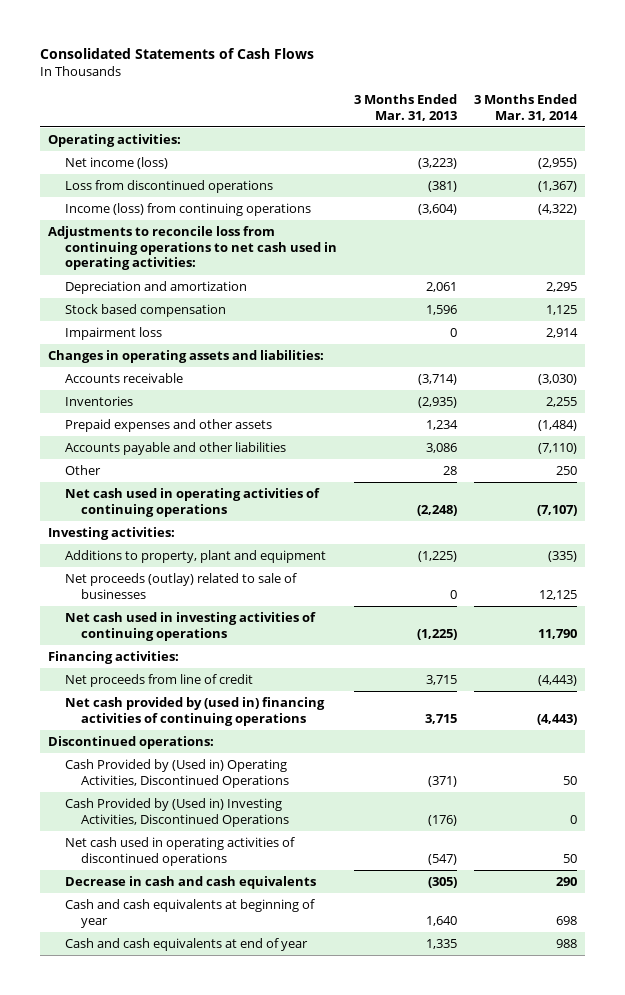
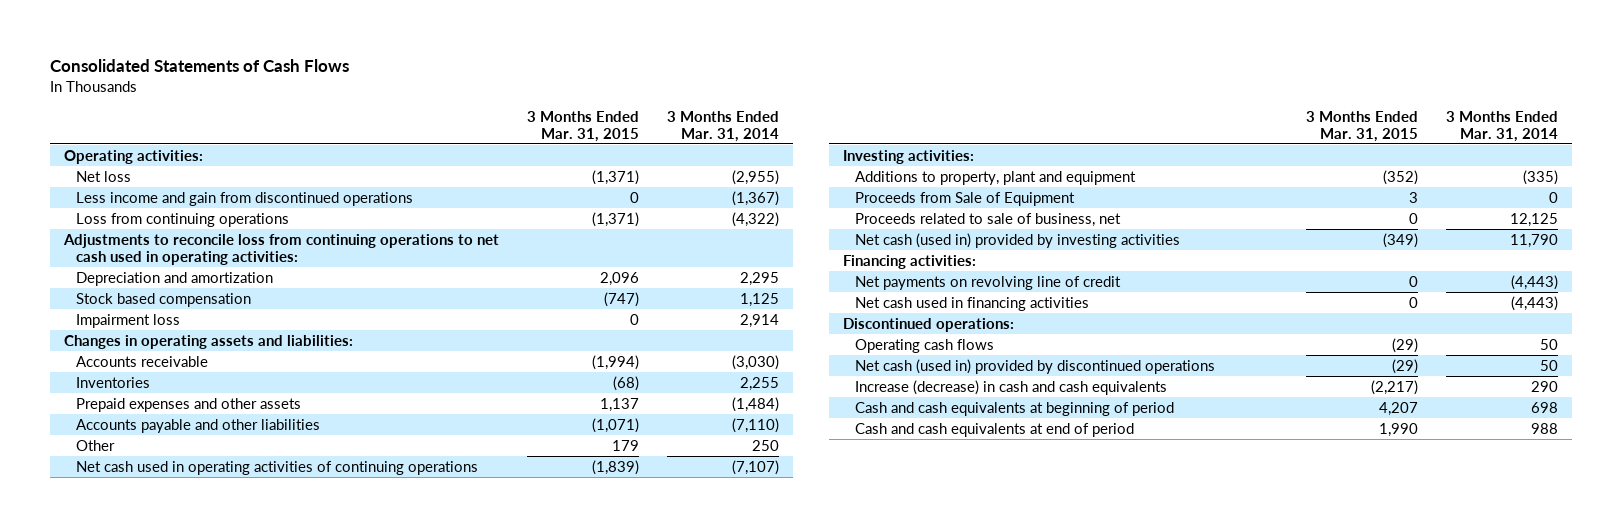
[353,94,457,121] 3 Months Ended Mar. 31, 2013 -> none
none -> [526,110,639,142] 3 Months Ended Mar. 31, 2015
[64,156,168,169] Net income (loss) -> [76,170,132,182] Net loss
[64,179,273,193] Loss from discontinued operations -> [76,191,414,206] Less income and gain from discontinued operations
[64,202,311,216] Income (loss) from continuing operations -> [76,212,290,227] Loss from continuing operations
none -> [854,191,1075,206] Proceeds from Sale of Equipment
[64,572,297,599] Net proceeds (outlay) related to sale of businesses -> [854,212,1121,227] Proceeds related to sale of business, net
[64,611,316,641] Net cash used in investing activities of continuing operations -> [854,232,1180,248] Net cash (used in) provided by investing activities
[64,673,253,687] Net proceeds from line of credit -> [854,275,1121,290] Net payments on revolving line of credit
[64,696,325,726] Net cash provided by (used in) financing activities of continuing operations -> [854,296,1089,311] Net cash used in financing activities
[64,797,290,827] Cash Provided by (Used in) Investing Activities, Discontinued Operations -> none
[64,758,290,788] Cash Provided by (Used in) Operating Activities, Discontinued Operations -> [854,338,994,353] Operating cash flows
[64,836,295,866] Net cash used in operating activities of discontinued operations -> [854,358,1215,374] Net cash (used in) provided by discontinued operations
[64,875,316,889] Decrease in cash and cash equivalents -> [854,379,1167,395] Increase (decrease) in cash and cash equivalents
[64,898,315,928] Cash and cash equivalents at beginning of year -> [854,401,1174,416] Cash and cash equivalents at beginning of period
[64,937,308,951] Cash and cash equivalents at end of year -> [854,422,1134,437] Cash and cash equivalents at end of period

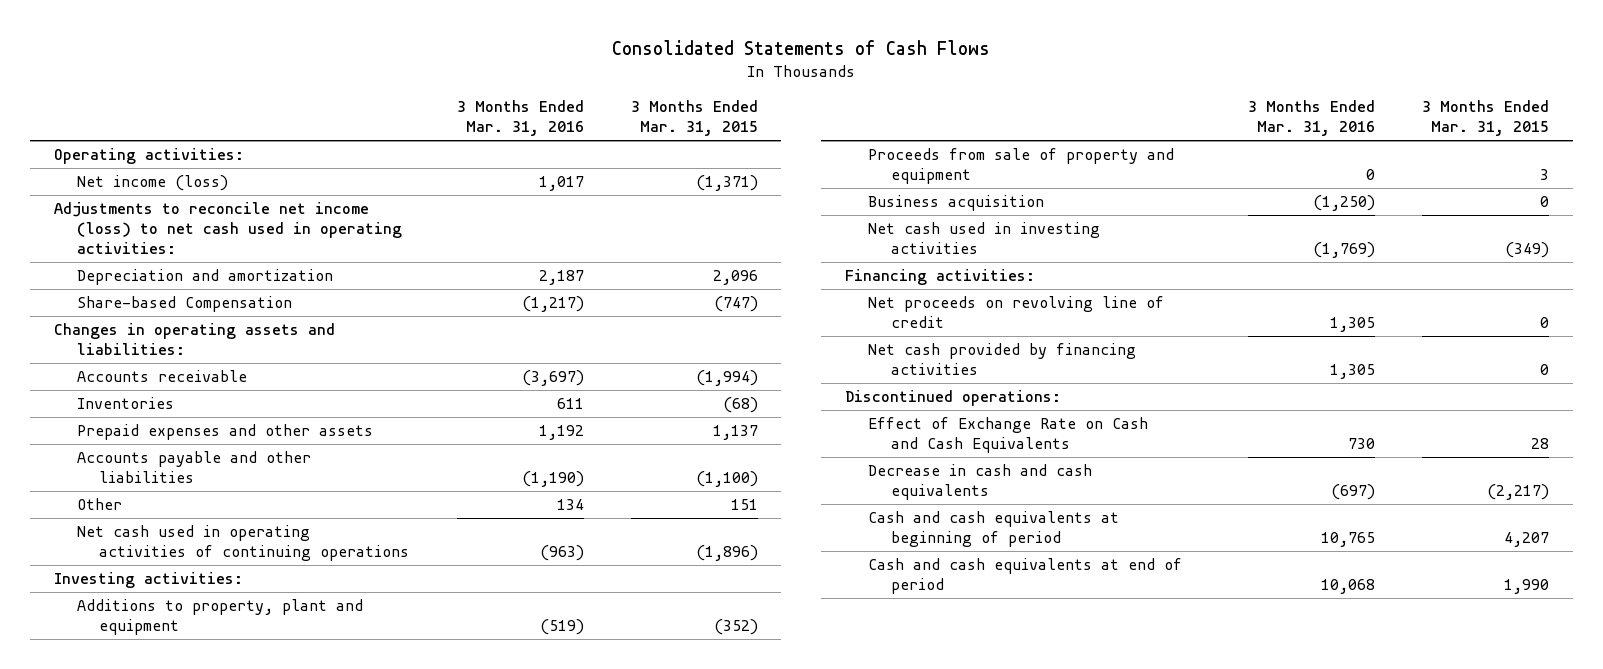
[666,110,779,142] 3 Months Ended Mar. 31, 2014 -> none
none -> [456,100,584,137] 3 Months Ended Mar. 31, 2016
[76,191,414,206] Less income and gain from discontinued operations -> none
[76,212,290,227] Loss from continuing operations -> none
[76,170,132,182] Net loss -> [76,175,228,192] Net income (loss)
[62,233,499,265] Adjustments to reconcile loss from continuing operations to net cash used in operating activities: -> [53,202,402,255] Adjustments to reconcile net income (loss) to net cash used in operating activities:
[76,313,181,328] Impairment loss -> none
[76,292,252,307] Stock based compensation -> [76,296,292,313] Share-based Compensation
[591,417,639,433] (1,071) -> [695,471,758,488] (1,100)
[611,439,639,451] 179 -> [730,499,758,511] 151
[591,459,639,475] (1,839) -> [695,545,758,562] (1,896)
[854,212,1121,227] Proceeds related to sale of business, net -> none
[854,191,1075,206] Proceeds from Sale of Equipment -> [867,148,1174,185] Proceeds from sale of property and equipment
none -> [867,195,1044,212] Business acquisition
[854,232,1180,248] Net cash (used in) provided by investing activities -> [867,222,1100,255] Net cash used in investing activities
[854,275,1121,290] Net payments on revolving line of credit -> [867,296,1164,329] Net proceeds on revolving line of credit
[854,296,1089,311] Net cash used in financing activities -> [867,343,1136,376] Net cash provided by financing activities
[854,338,994,353] Operating cash flows -> none
[854,358,1215,374] Net cash (used in) provided by discontinued operations -> none
none -> [867,417,1148,454] Effect of Exchange Rate on Cash and Cash Equivalents
[854,379,1167,395] Increase (decrease) in cash and cash equivalents -> [867,464,1092,501] Decrease in cash and cash equivalents

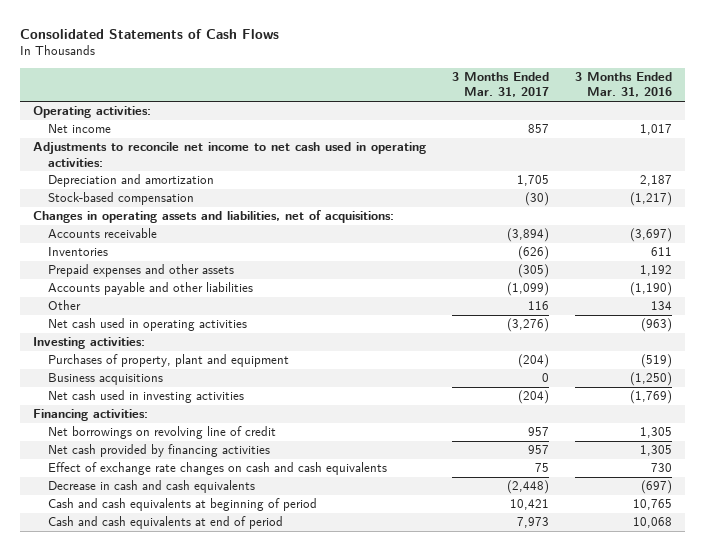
[630,100,758,137] 3 Months Ended Mar. 31, 2015 -> none
none -> [451,72,549,98] 3 Months Ended Mar. 31, 2017
[76,175,228,192] Net income (loss) -> [47,124,111,134] Net income
[53,202,402,255] Adjustments to reconcile net income (loss) to net cash used in operating activities: -> [32,142,426,167] Adjustments to reconcile net income to net cash used in operating activities:
[76,296,292,313] Share-based Compensation -> [47,192,194,206] Stock-based compensation
[53,323,335,356] Changes in operating assets and liabilities: -> [32,210,394,224] Changes in operating assets and liabilities, net of acquisitions:
[76,525,410,562] Net cash used in operating activities of continuing operations -> [47,318,247,332] Net cash used in operating activities
[867,148,1174,185] Proceeds from sale of property and equipment -> none
[76,599,363,636] Additions to property, plant and equipment -> [47,354,289,368] Purchases of property, plant and equipment
[867,195,1044,212] Business acquisition -> [47,373,163,386] Business acquisitions
[867,296,1164,329] Net proceeds on revolving line of credit -> [47,426,276,440] Net borrowings on revolving line of credit
[845,390,1062,407] Discontinued operations: -> none
[867,417,1148,454] Effect of Exchange Rate on Cash and Cash Equivalents -> [47,462,387,476] Effect of exchange rate changes on cash and cash equivalents

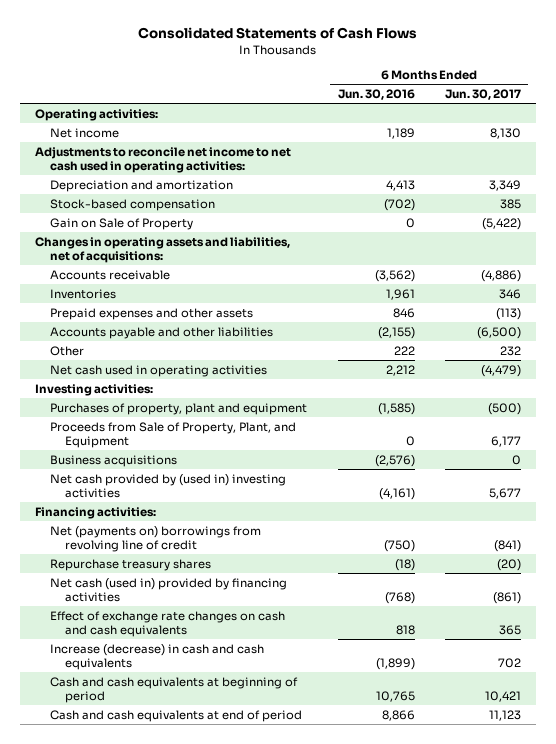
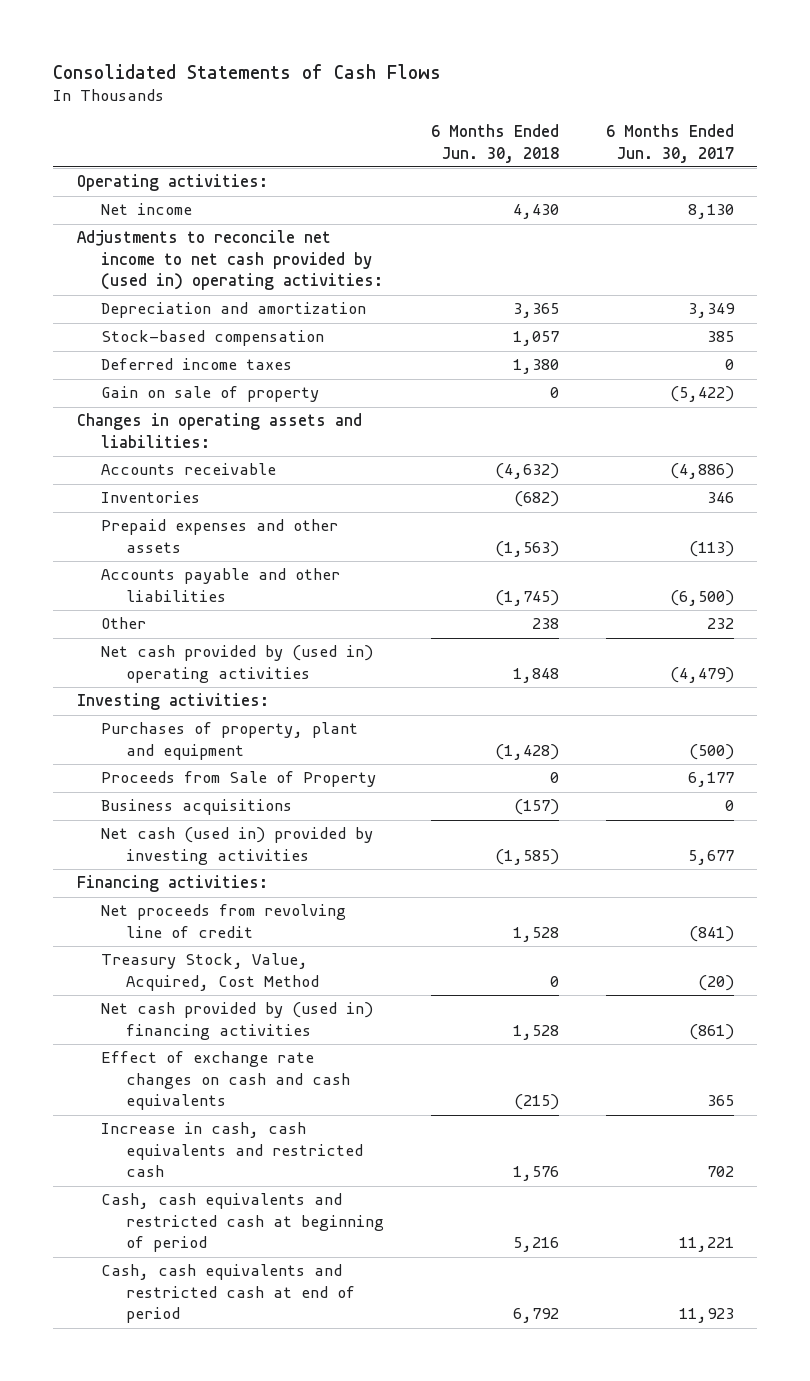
[337,88,415,100] Jun. 30, 2016 -> none
none -> [430,124,559,163] 6 Months Ended Jun. 30, 2018
[35,146,292,173] Adjustments to reconcile net income to net cash used in operating activities: -> [76,230,384,291] Adjustments to reconcile net income to net cash provided by (used in) operating activities:
none -> [101,358,293,371] Deferred income taxes
[50,217,194,230] Gain on Sale of Property -> [101,386,320,403] Gain on sale of property
[35,236,291,263] Changes in operating assets and liabilities, net of acquisitions: -> [76,413,362,448] Changes in operating assets and liabilities:
[50,364,268,377] Net cash used in operating activities -> [101,645,374,683] Net cash provided by (used in) operating activities
[50,421,297,448] Proceeds from Sale of Property, Plant, and Equipment -> [101,771,377,788] Proceeds from Sale of Property
[50,473,287,498] Net cash provided by (used in) investing activities -> [101,827,374,865] Net cash (used in) provided by investing activities
[50,558,212,571] Repurchase treasury shares -> none
[50,525,262,552] Net (payments on) borrowings from revolving line of credit -> [101,904,347,938] Net proceeds from revolving line of credit
none -> [101,953,319,991] Treasury Stock, Value, Acquired, Cost Method
[50,577,288,602] Net cash (used in) provided by financing activities -> [101,1002,374,1040] Net cash provided by (used in) financing activities
[50,643,265,670] Increase (decrease) in cash and cash equivalents -> [101,1122,363,1178] Increase in cash, cash equivalents and restricted cash
[50,676,299,703] Cash and cash equivalents at beginning of period -> [101,1193,384,1253] Cash, cash equivalents and restricted cash at beginning of period
[484,690,521,702] 10,421 -> [678,1237,734,1253] 11,221
[50,709,303,722] Cash and cash equivalents at end of period -> [101,1264,355,1324] Cash, cash equivalents and restricted cash at end of period
[488,709,521,721] 11,123 -> [678,1308,734,1324] 11,923

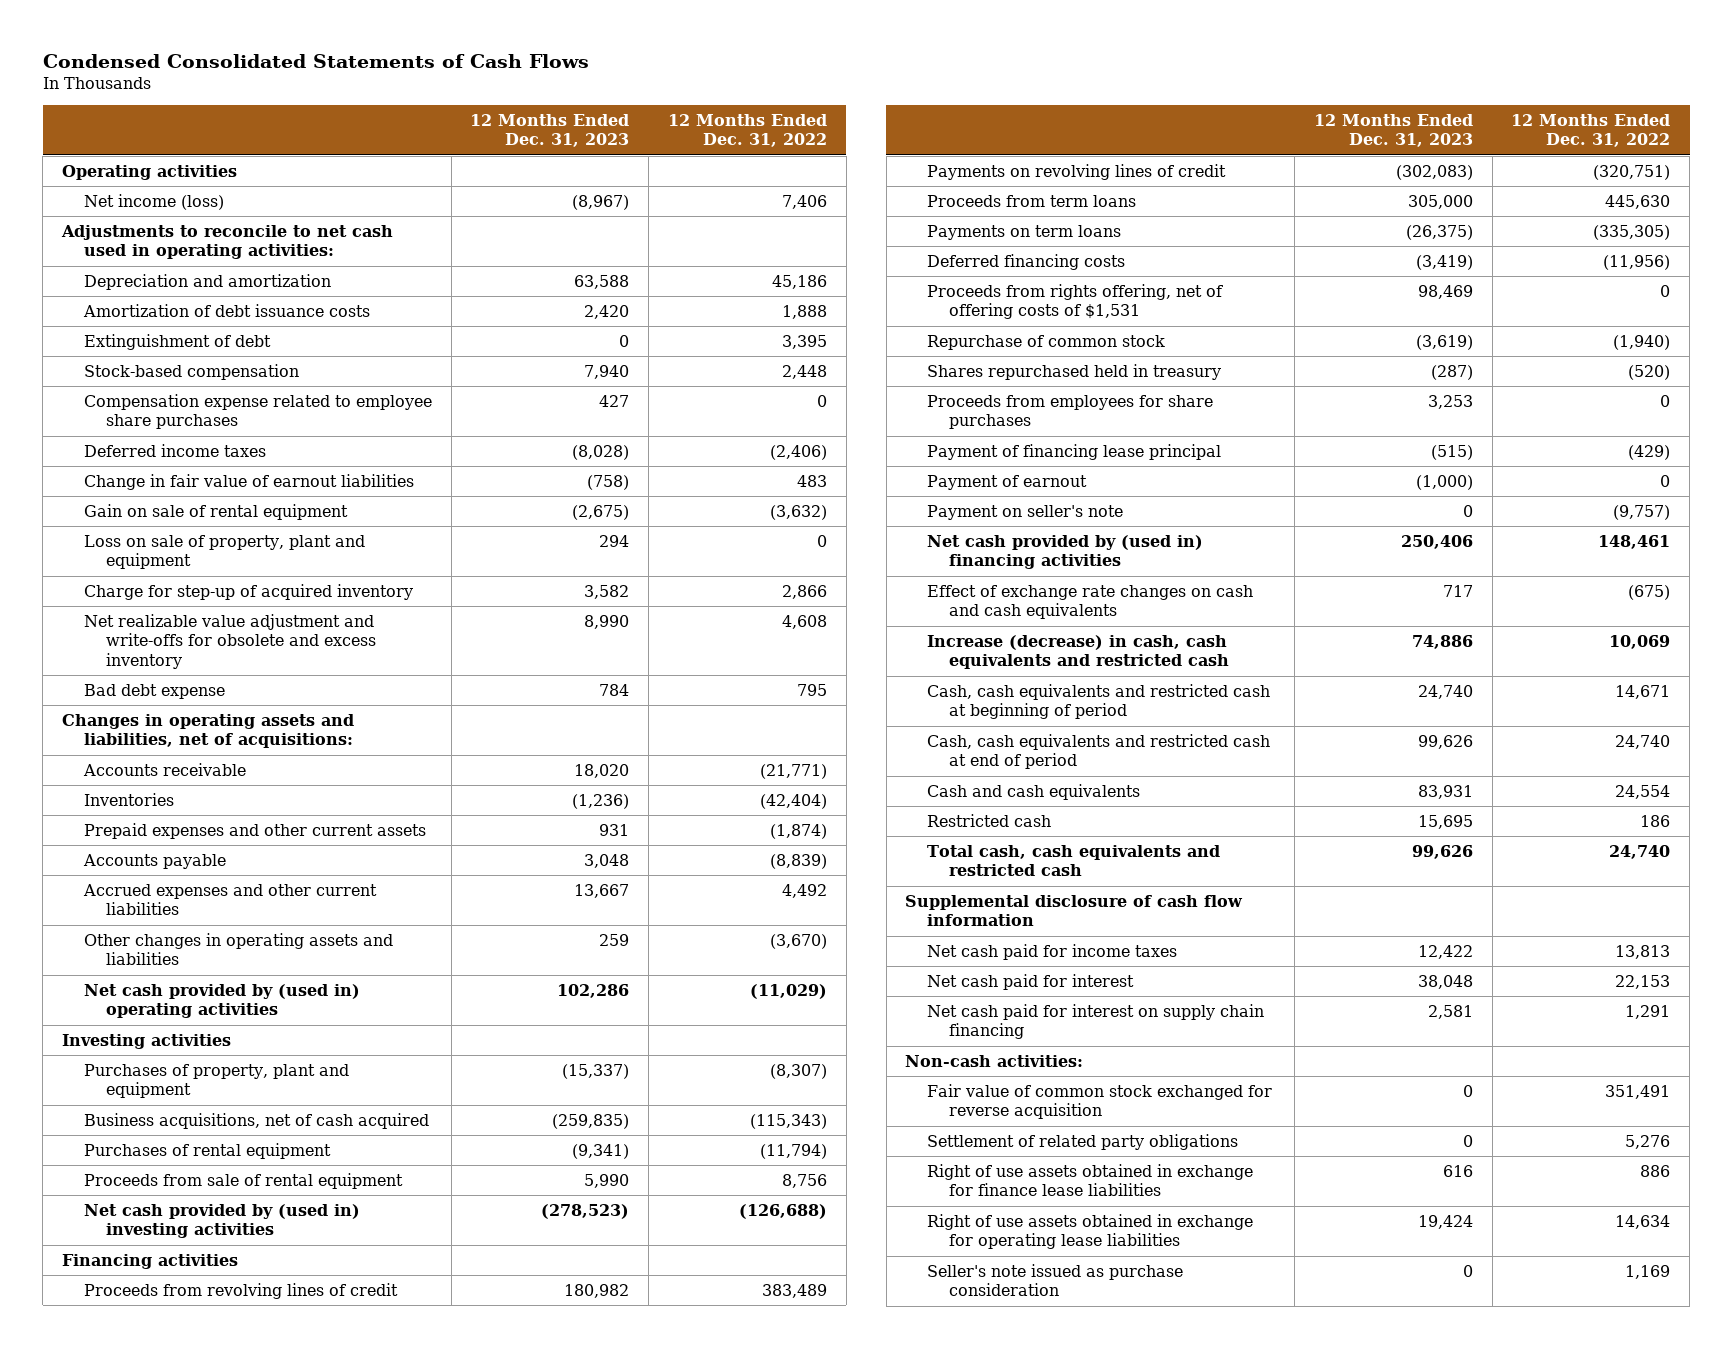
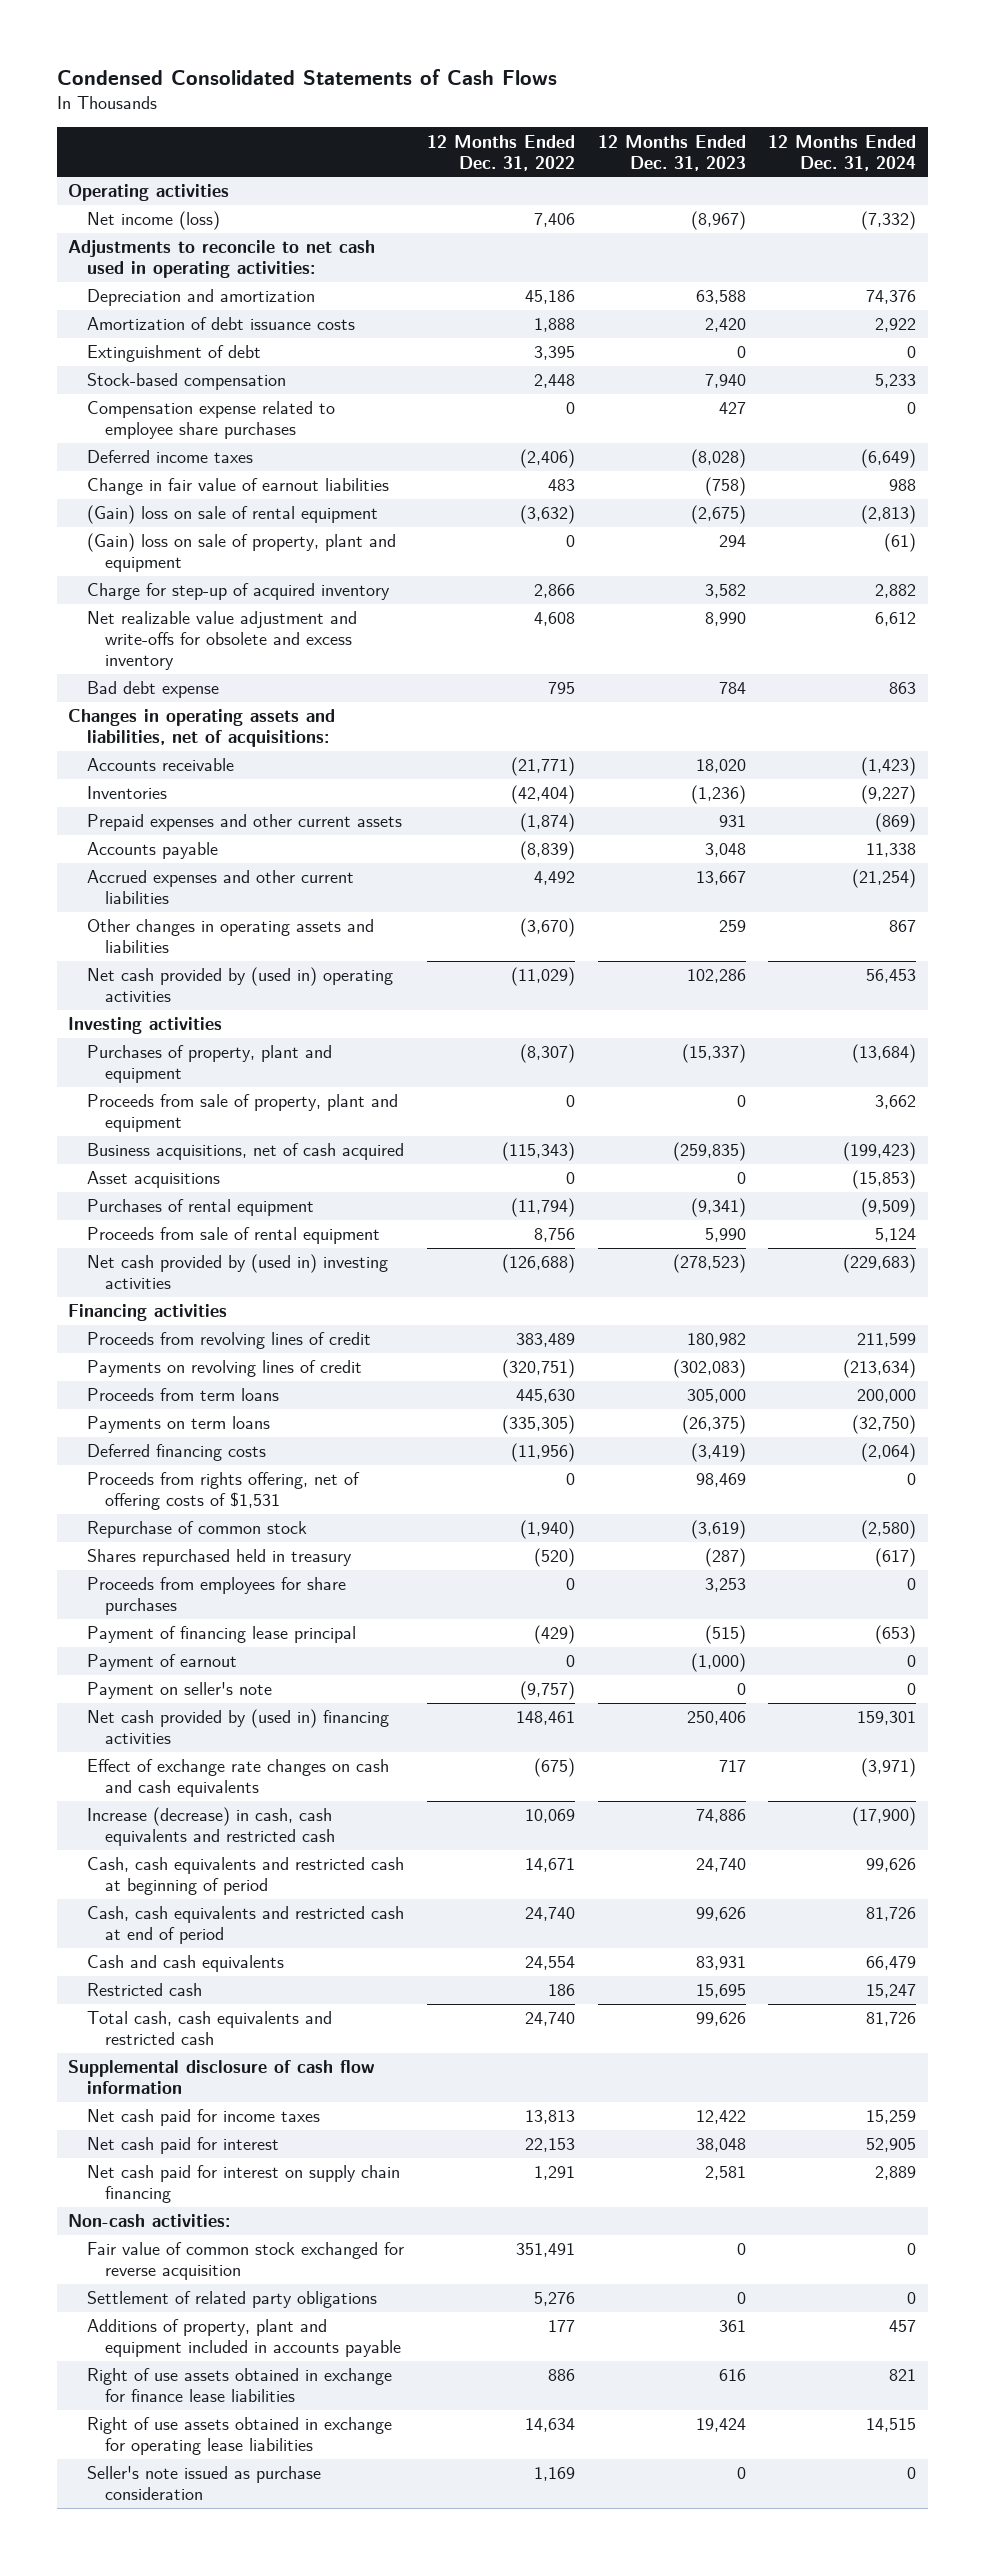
none -> [768,134,917,171] 12 Months Ended Dec. 31, 2024
[83,504,348,521] Gain on sale of rental equipment -> [86,505,378,525] (Gain) loss on sale of rental equipment
[83,535,365,570] Loss on sale of property, plant and equipment -> [86,533,396,573] (Gain) loss on sale of property, plant and equipment
none -> [86,1094,398,1133] Proceeds from sale of property, plant and equipment
none -> [86,1171,220,1189] Asset acquisitions
none -> [86,2319,402,2358] Additions of property, plant and equipment included in accounts payable

